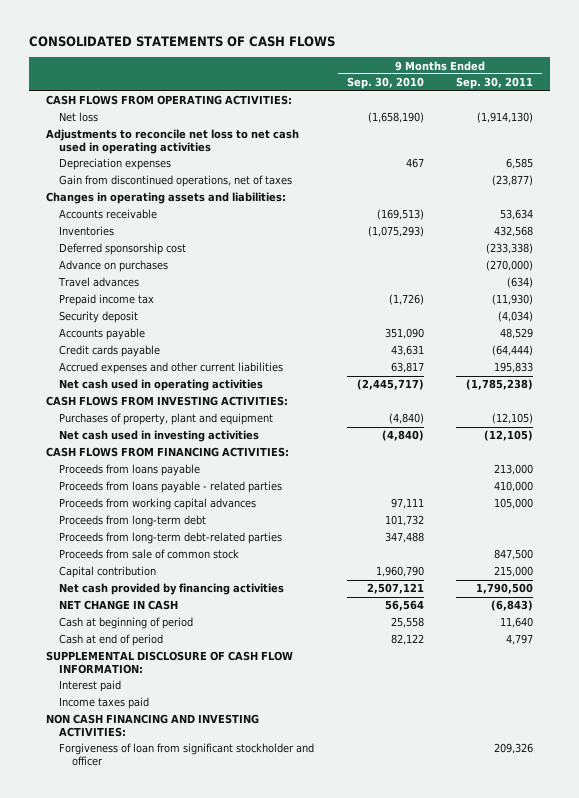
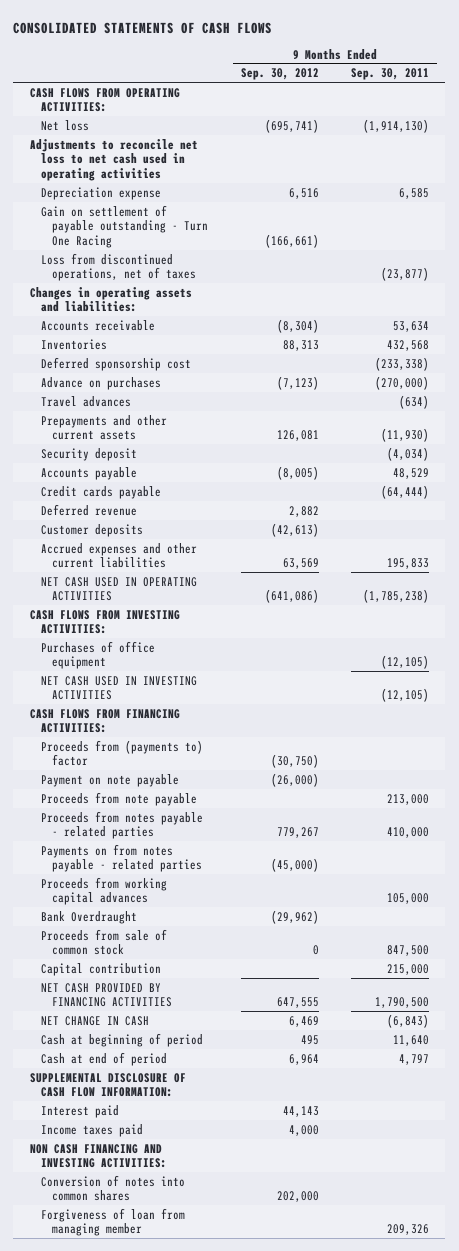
[346,77,424,90] Sep. 30, 2010 -> none
none -> [240,68,319,81] Sep. 30, 2012
[58,158,171,171] Depreciation expenses -> [40,186,161,200] Depreciation expense
none -> [40,204,209,248] Gain on settlement of payable outstanding - Turn One Racing
[58,175,292,188] Gain from discontinued operations, net of taxes -> [40,252,197,282] Loss from discontinued operations, net of taxes
[58,294,154,307] Prepaid income tax -> [40,414,167,441] Prepayments and other current assets
none -> [40,503,137,516] Deferred revenue
none -> [40,523,143,537] Customer deposits
[58,379,263,392] Net cash used in operating activities -> [40,576,197,602] NET CASH USED IN OPERATING ACTIVITIES
[58,413,273,426] Purchases of property, plant and equipment -> [40,640,155,670] Purchases of office equipment
[58,430,259,443] Net cash used in investing activities -> [40,675,197,701] NET CASH USED IN INVESTING ACTIVITIES
none -> [40,739,203,767] Proceeds from (payments to) factor
none -> [40,773,179,787] Payment on note payable
[58,464,200,477] Proceeds from loans payable -> [40,791,197,806] Proceeds from note payable
[58,481,282,494] Proceeds from loans payable - related parties -> [40,810,203,840] Proceeds from notes payable - related parties
none -> [40,843,203,873] Payments on from notes payable - related parties
[58,515,206,528] Proceeds from long-term debt -> none
[58,532,282,545] Proceeds from long-term debt-related parties -> none
none -> [40,910,137,924] Bank Overdraught
[58,583,284,596] Net cash provided by financing activities -> [40,982,173,1008] NET CASH PROVIDED BY FINANCING ACTIVITIES
none -> [40,1174,185,1202] Conversion of notes into common shares
[58,743,314,767] Forgiveness of loan from significant stockholder and officer -> [40,1207,185,1237] Forgiveness of loan from managing member

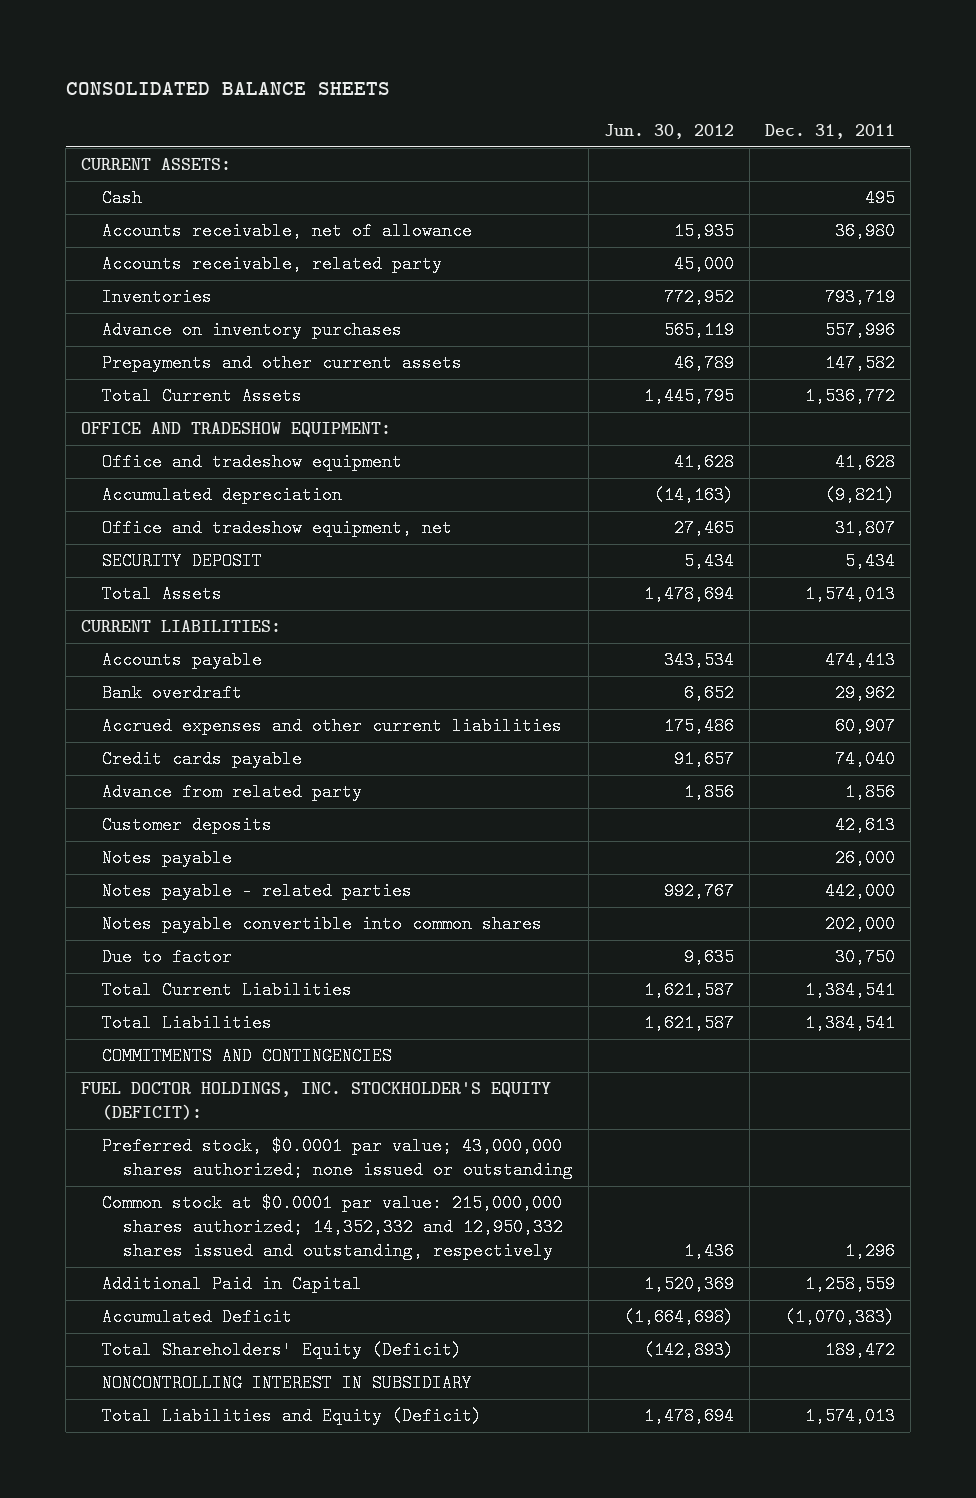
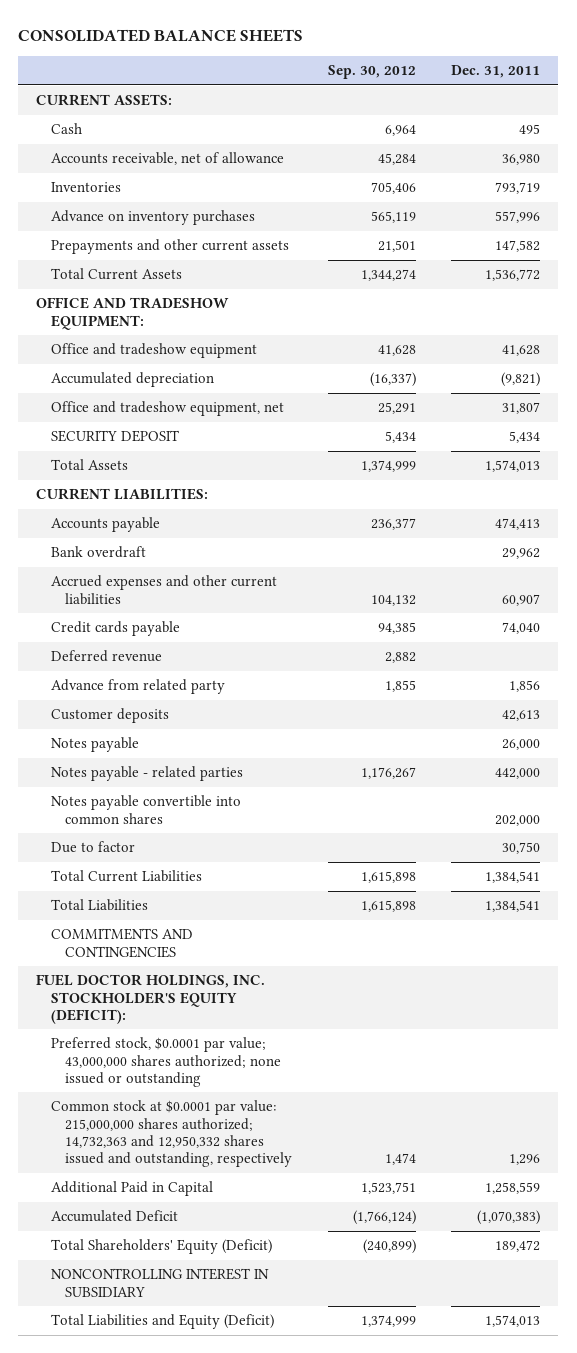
[604,124,735,140] Jun. 30, 2012 -> none
none -> [327,65,416,80] Sep. 30, 2012
[102,255,443,274] Accounts receivable, related party -> none
none -> [50,650,162,663] Deferred revenue
[102,1194,564,1261] Common stock at $0.0001 par value: 215,000,000 shares authorized; 14,352,332 and 12,950,332 shares issued and outstanding, respectively -> [50,1100,293,1168] Common stock at $0.0001 par value: 215,000,000 shares authorized; 14,732,363 and 12,950,332 shares issued and outstanding, respectively

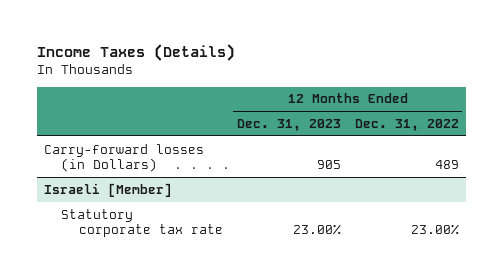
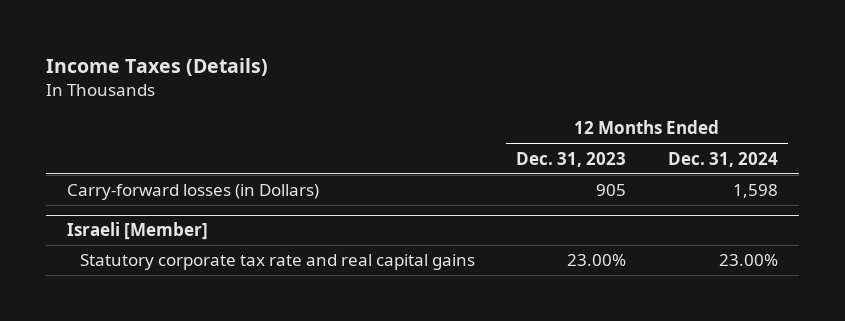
[354,119,459,132] Dec. 31, 2022 -> none
none -> [667,151,778,167] Dec. 31, 2024
[61,208,223,238] Statutory corporate tax rate -> [79,254,475,271] Statutory corporate tax rate and real capital gains

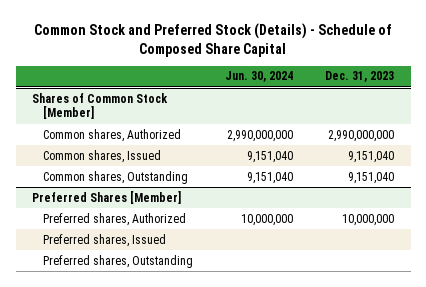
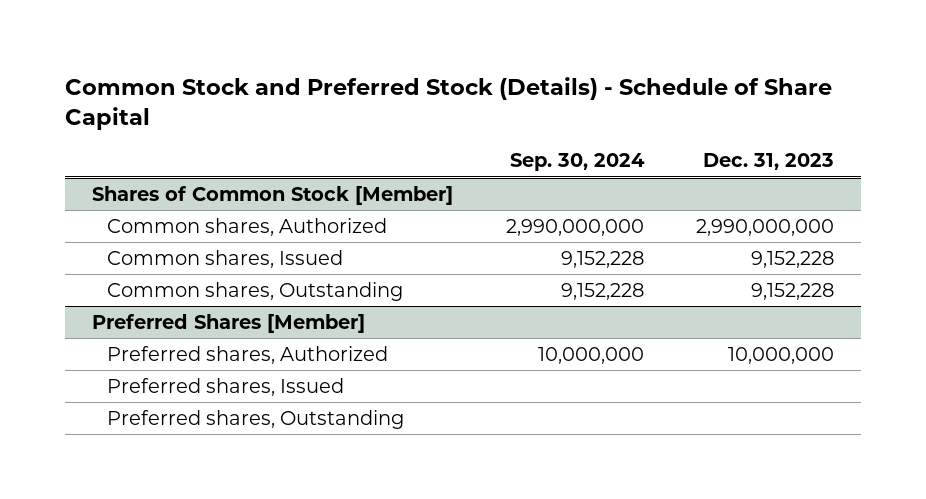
[34,22,393,57] Common Stock and Preferred Stock (Details) - Schedule of Composed Share Capital -> [65,77,833,131] Common Stock and Preferred Stock (Details) - Schedule of Share Capital
[224,71,293,83] Jun. 30, 2024 -> none
none -> [509,153,645,172] Sep. 30, 2024
[348,150,395,163] 9,151,040 -> [751,250,835,268] 9,152,228
[348,171,395,184] 9,151,040 -> [751,282,835,300] 9,152,228

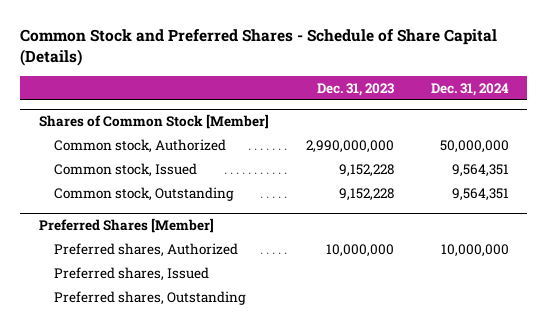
[65,77,833,131] Common Stock and Preferred Stock (Details) - Schedule of Share Capital -> [20,29,498,67] Common Stock and Preferred Shares - Schedule of Share Capital (Details)
[509,153,645,172] Sep. 30, 2024 -> none
none -> [430,82,509,96] Dec. 31, 2024
[106,217,387,236] Common shares, Authorized -> [54,138,227,153] Common stock, Authorized
[106,249,343,268] Common shares, Issued -> [54,162,198,177] Common stock, Issued
[106,281,403,301] Common shares, Outstanding -> [54,186,235,201] Common stock, Outstanding

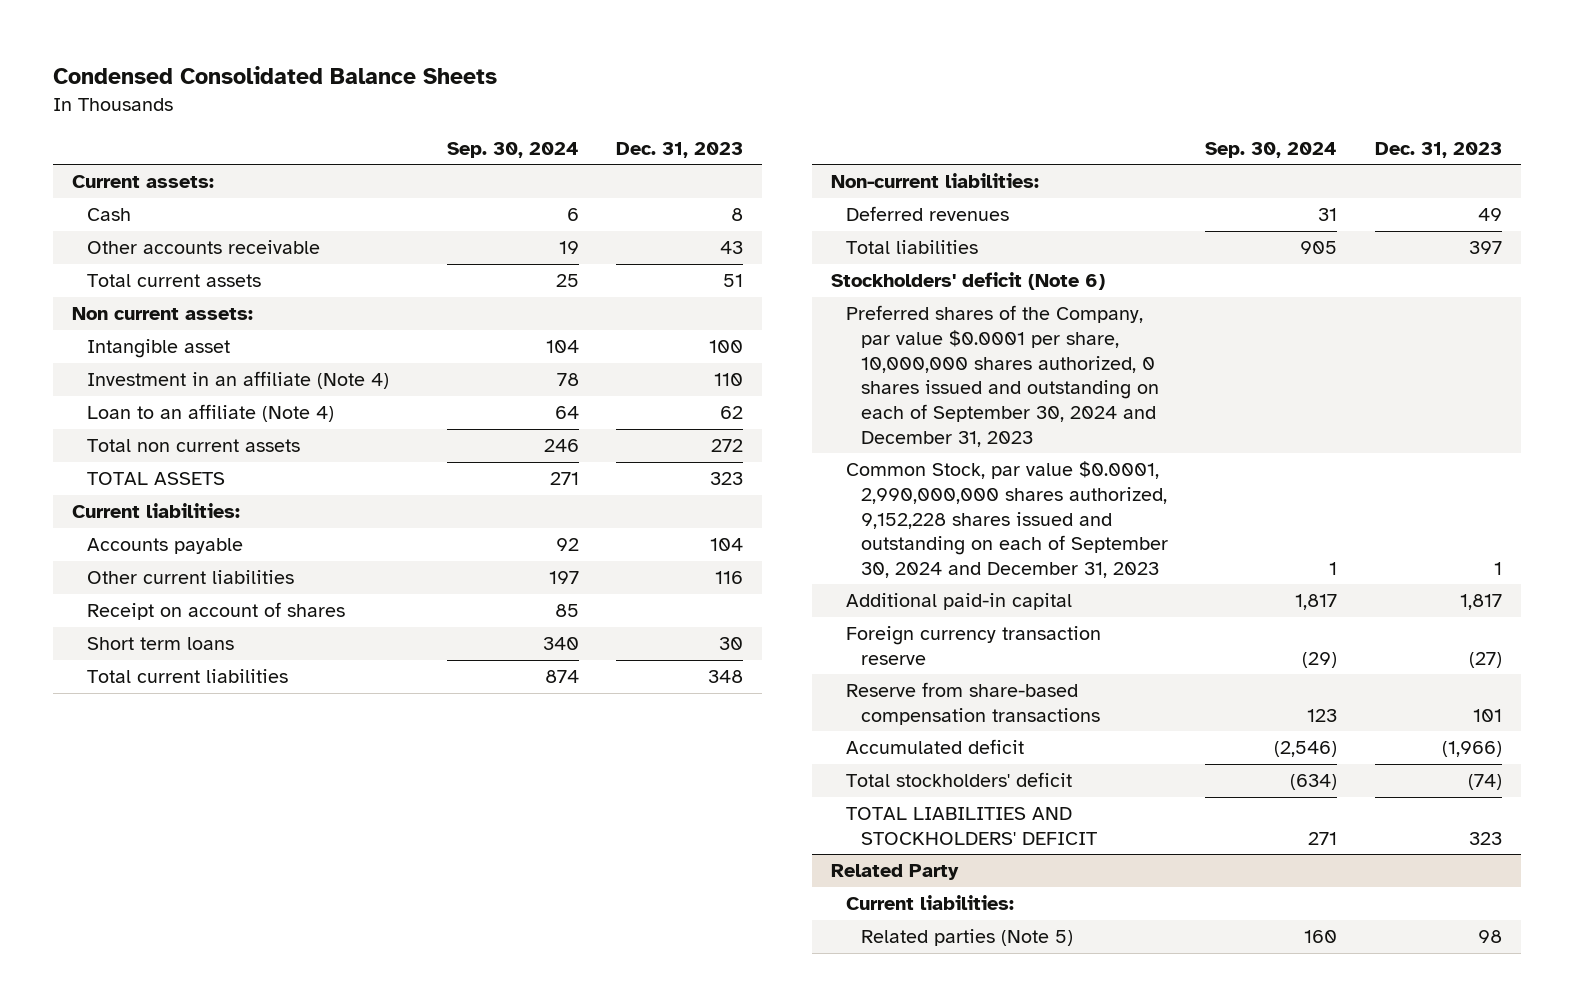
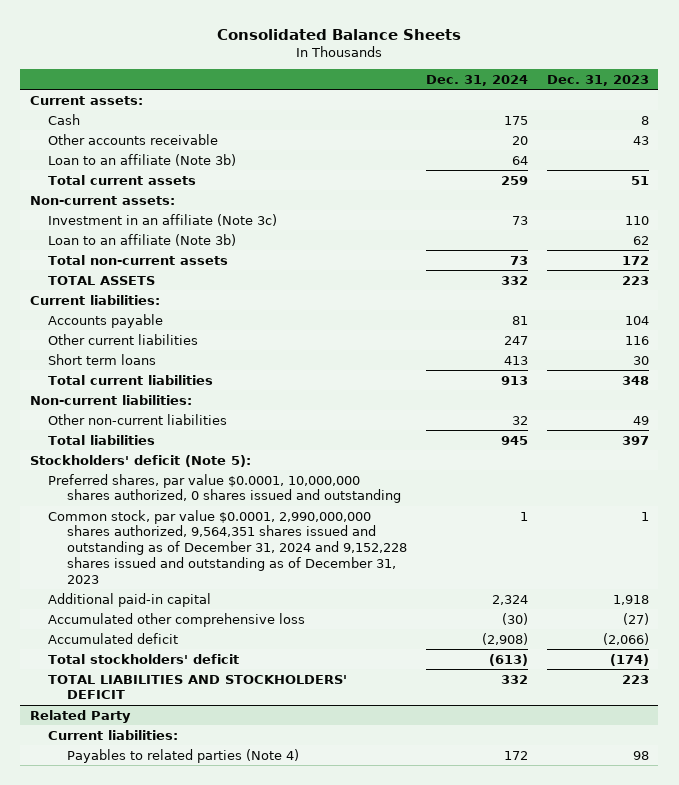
[53,66,498,85] Condensed Consolidated Balance Sheets -> [217,28,462,40] Consolidated Balance Sheets
[446,141,579,158] Sep. 30, 2024 -> none
none -> [425,74,528,86] Dec. 31, 2024
none -> [48,153,237,166] Loan to an affiliate (Note 3b)
[86,339,230,359] Intangible asset -> none
[72,307,254,321] Non current assets: -> [29,195,175,205] Non-current assets:
[86,371,389,390] Investment in an affiliate (Note 4) -> [48,213,278,226] Investment in an affiliate (Note 3c)
[86,404,334,423] Loan to an affiliate (Note 4) -> [48,233,237,246] Loan to an affiliate (Note 3b)
[86,439,300,453] Total non current assets -> [48,254,229,265] Total non-current assets
[711,439,744,453] 272 -> [621,255,649,265] 172
[710,472,744,486] 323 -> [621,275,649,285] 223
[86,602,345,621] Receipt on account of shares -> none
[845,206,1009,222] Deferred revenues -> none
none -> [48,413,228,425] Other non-current liabilities
[845,682,1100,725] Reserve from share-based compensation transactions -> none
[831,272,1106,291] Stockholders' deficit (Note 6) -> [29,454,251,467] Stockholders' deficit (Note 5):
[845,305,1159,447] Preferred shares of the Company, par value $0.0001 per share, 10,000,000 shares authorized, 0 shares issued and outstanding on each of September 30, 2024 and December 31, 2023 -> [48,473,401,504] Preferred shares, par value $0.0001, 10,000,000 shares authorized, 0 shares issued and outstanding
[845,461,1168,578] Common Stock, par value $0.0001, 2,990,000,000 shares authorized, 9,152,228 shares issued and outstanding on each of September 30, 2024 and December 31, 2023 -> [48,509,407,584] Common stock, par value $0.0001, 2,990,000,000 shares authorized, 9,564,351 shares issued and outstanding as of December 31, 2024 and 9,152,228 shares issued and outstanding as of December 31, 2023
[1460,594,1503,611] 1,817 -> [612,594,649,605] 1,918
[845,626,1101,665] Foreign currency transaction reserve -> [48,612,306,627] Accumulated other comprehensive loss
[1442,741,1503,758] (1,966) -> [602,632,649,645] (2,066)
[1468,774,1503,791] (74) -> [609,653,649,666] (174)
[1469,831,1503,845] 323 -> [621,674,649,684] 223
[860,929,1073,947] Related parties (Note 5) -> [66,748,299,763] Payables to related parties (Note 4)

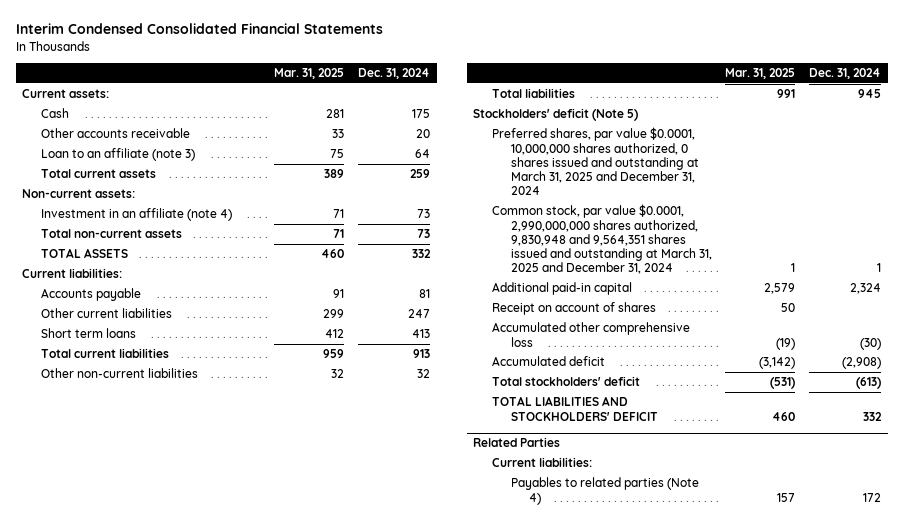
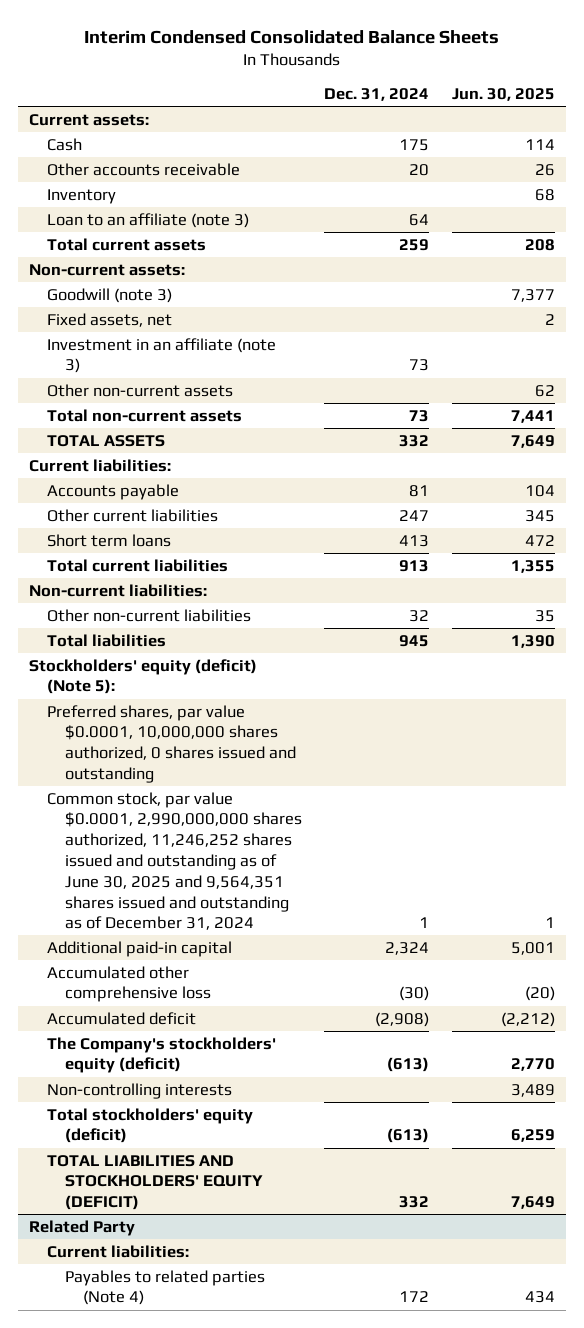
[15,23,383,35] Interim Condensed Consolidated Financial Statements -> [83,30,499,45] Interim Condensed Consolidated Balance Sheets
[274,67,345,79] Mar. 31, 2025 -> none
none -> [451,88,555,102] Jun. 30, 2025
none -> [47,188,117,204] Inventory
none -> [47,287,173,303] Goodwill (note 3)
none -> [47,312,173,327] Fixed assets, net
[41,208,233,222] Investment in an affiliate (note 4) -> [47,337,277,374] Investment in an affiliate (note 3)
none -> [47,383,234,397] Other non-current assets
none -> [29,583,208,597] Non-current liabilities:
[473,108,639,122] Stockholders' deficit (Note 5) -> [29,658,258,695] Stockholders' equity (deficit) (Note 5):
[492,127,699,196] Preferred shares, par value $0.0001, 10,000,000 shares authorized, 0 shares issued and outstanding at March 31, 2025 and December 31, 2024 -> [47,704,297,783] Preferred shares, par value $0.0001, 10,000,000 shares authorized, 0 shares issued and outstanding
[492,204,712,275] Common stock, par value $0.0001, 2,990,000,000 shares authorized, 9,830,948 and 9,564,351 shares issued and outstanding at March 31, 2025 and December 31, 2024 -> [47,791,303,931] Common stock, par value $0.0001, 2,990,000,000 shares authorized, 11,246,252 shares issued and outstanding as of June 30, 2025 and 9,564,351 shares issued and outstanding as of December 31, 2024
[492,302,657,316] Receipt on account of shares -> none
[492,376,641,387] Total stockholders' deficit -> [47,1036,277,1074] The Company's stockholders' equity (deficit)
none -> [47,1082,233,1099] Non-controlling interests
none -> [47,1107,254,1144] Total stockholders' equity (deficit)
[492,396,658,421] TOTAL LIABILITIES AND STOCKHOLDERS' DEFICIT -> [47,1154,264,1211] TOTAL LIABILITIES AND STOCKHOLDERS' EQUITY (DEFICIT)
[473,437,561,448] Related Parties -> [29,1219,136,1236] Related Party

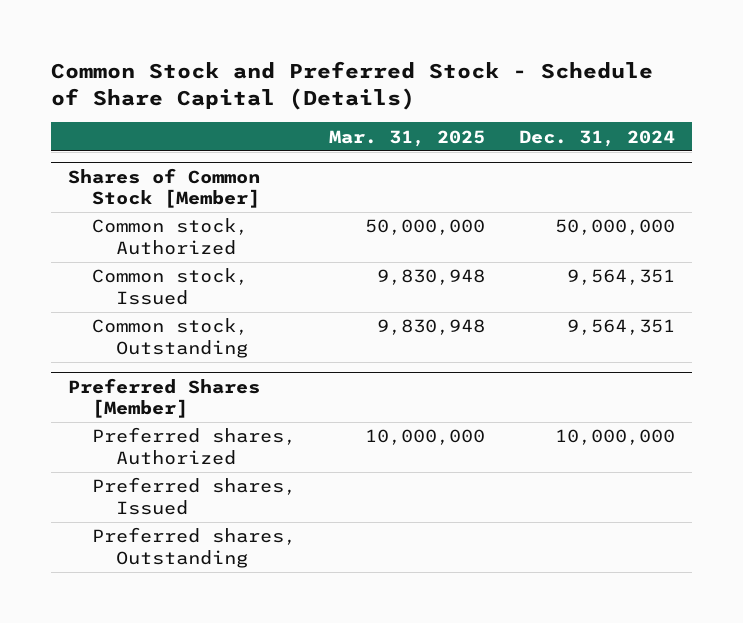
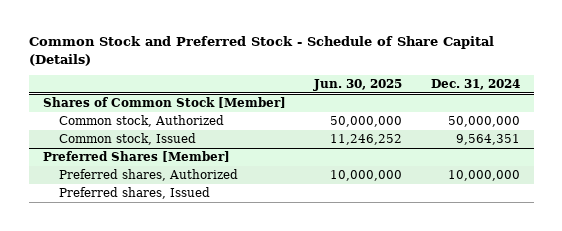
[329,129,486,147] Mar. 31, 2025 -> none
none -> [313,78,403,91] Jun. 30, 2025
[91,318,248,358] Common stock, Outstanding -> none
[91,527,296,568] Preferred shares, Outstanding -> none

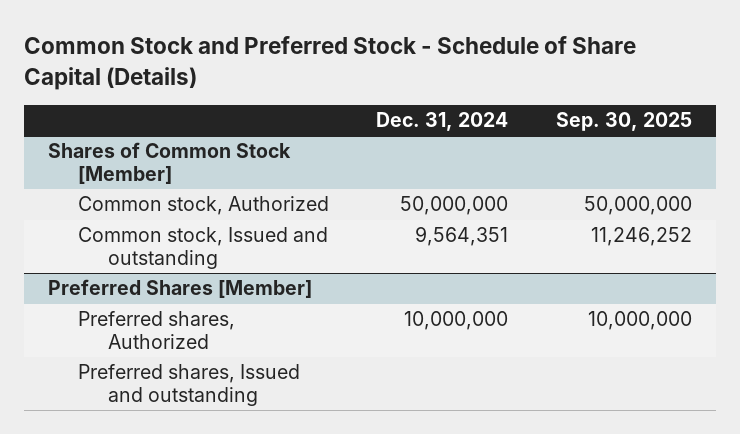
[313,78,403,91] Jun. 30, 2025 -> none
none -> [556,112,693,132] Sep. 30, 2025
[58,132,196,145] Common stock, Issued -> [77,227,328,270] Common stock, Issued and outstanding
[58,186,210,199] Preferred shares, Issued -> [77,364,300,407] Preferred shares, Issued and outstanding

